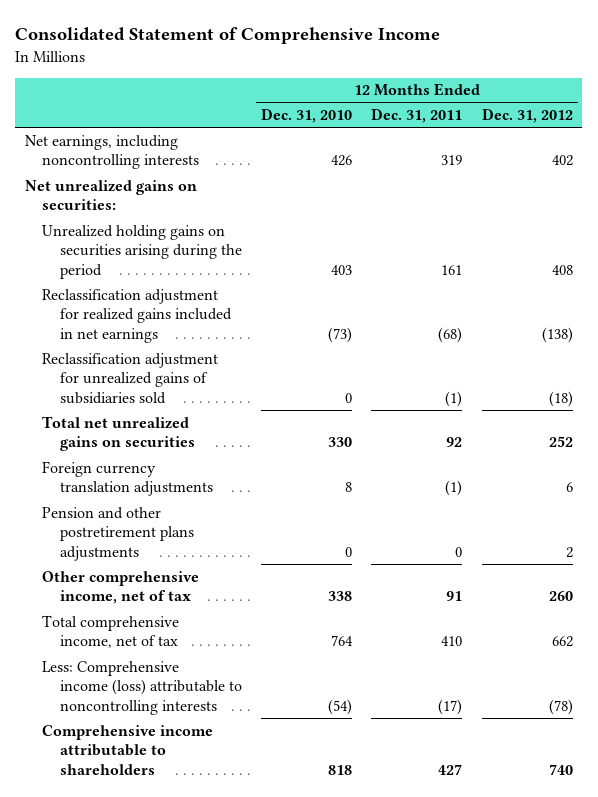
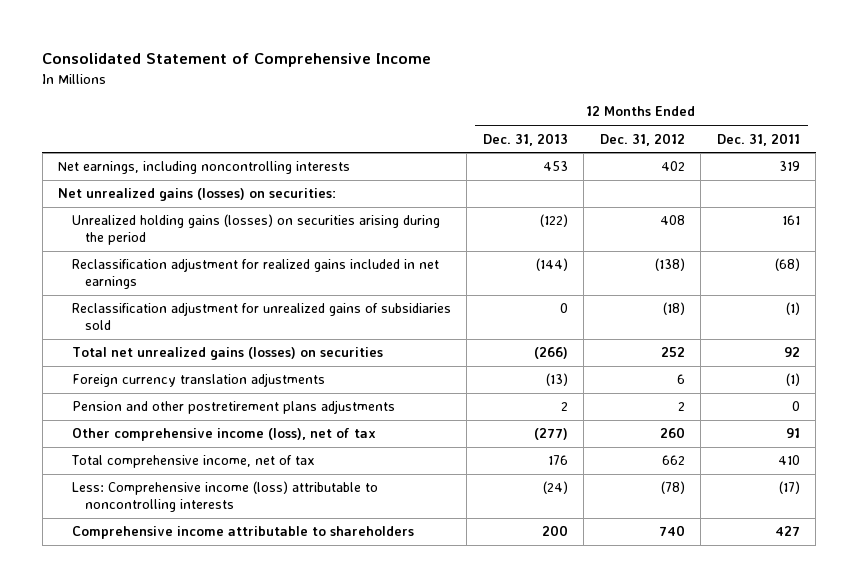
[260,108,352,124] Dec. 31, 2010 -> none
none -> [482,132,568,146] Dec. 31, 2013
[24,179,197,211] Net unrealized gains on securities: -> [58,188,337,202] Net unrealized gains (losses) on securities:
[42,224,242,280] Unrealized holding gains on securities arising during the period -> [71,214,440,245] Unrealized holding gains (losses) on securities arising during the period
[42,415,195,452] Total net unrealized gains on securities -> [71,347,383,361] Total net unrealized gains (losses) on securities
[42,570,200,605] Other comprehensive income, net of tax -> [71,428,376,442] Other comprehensive income (loss), net of tax

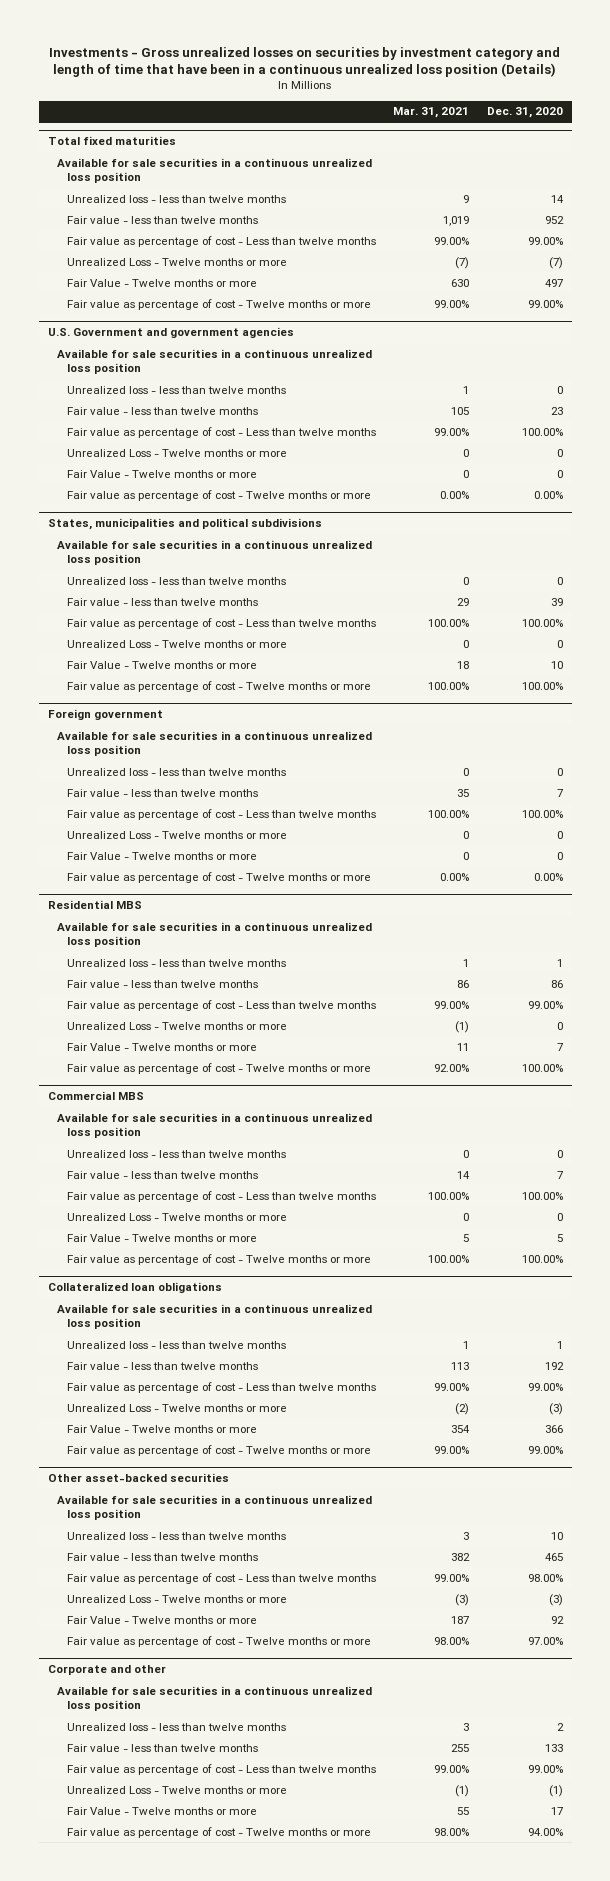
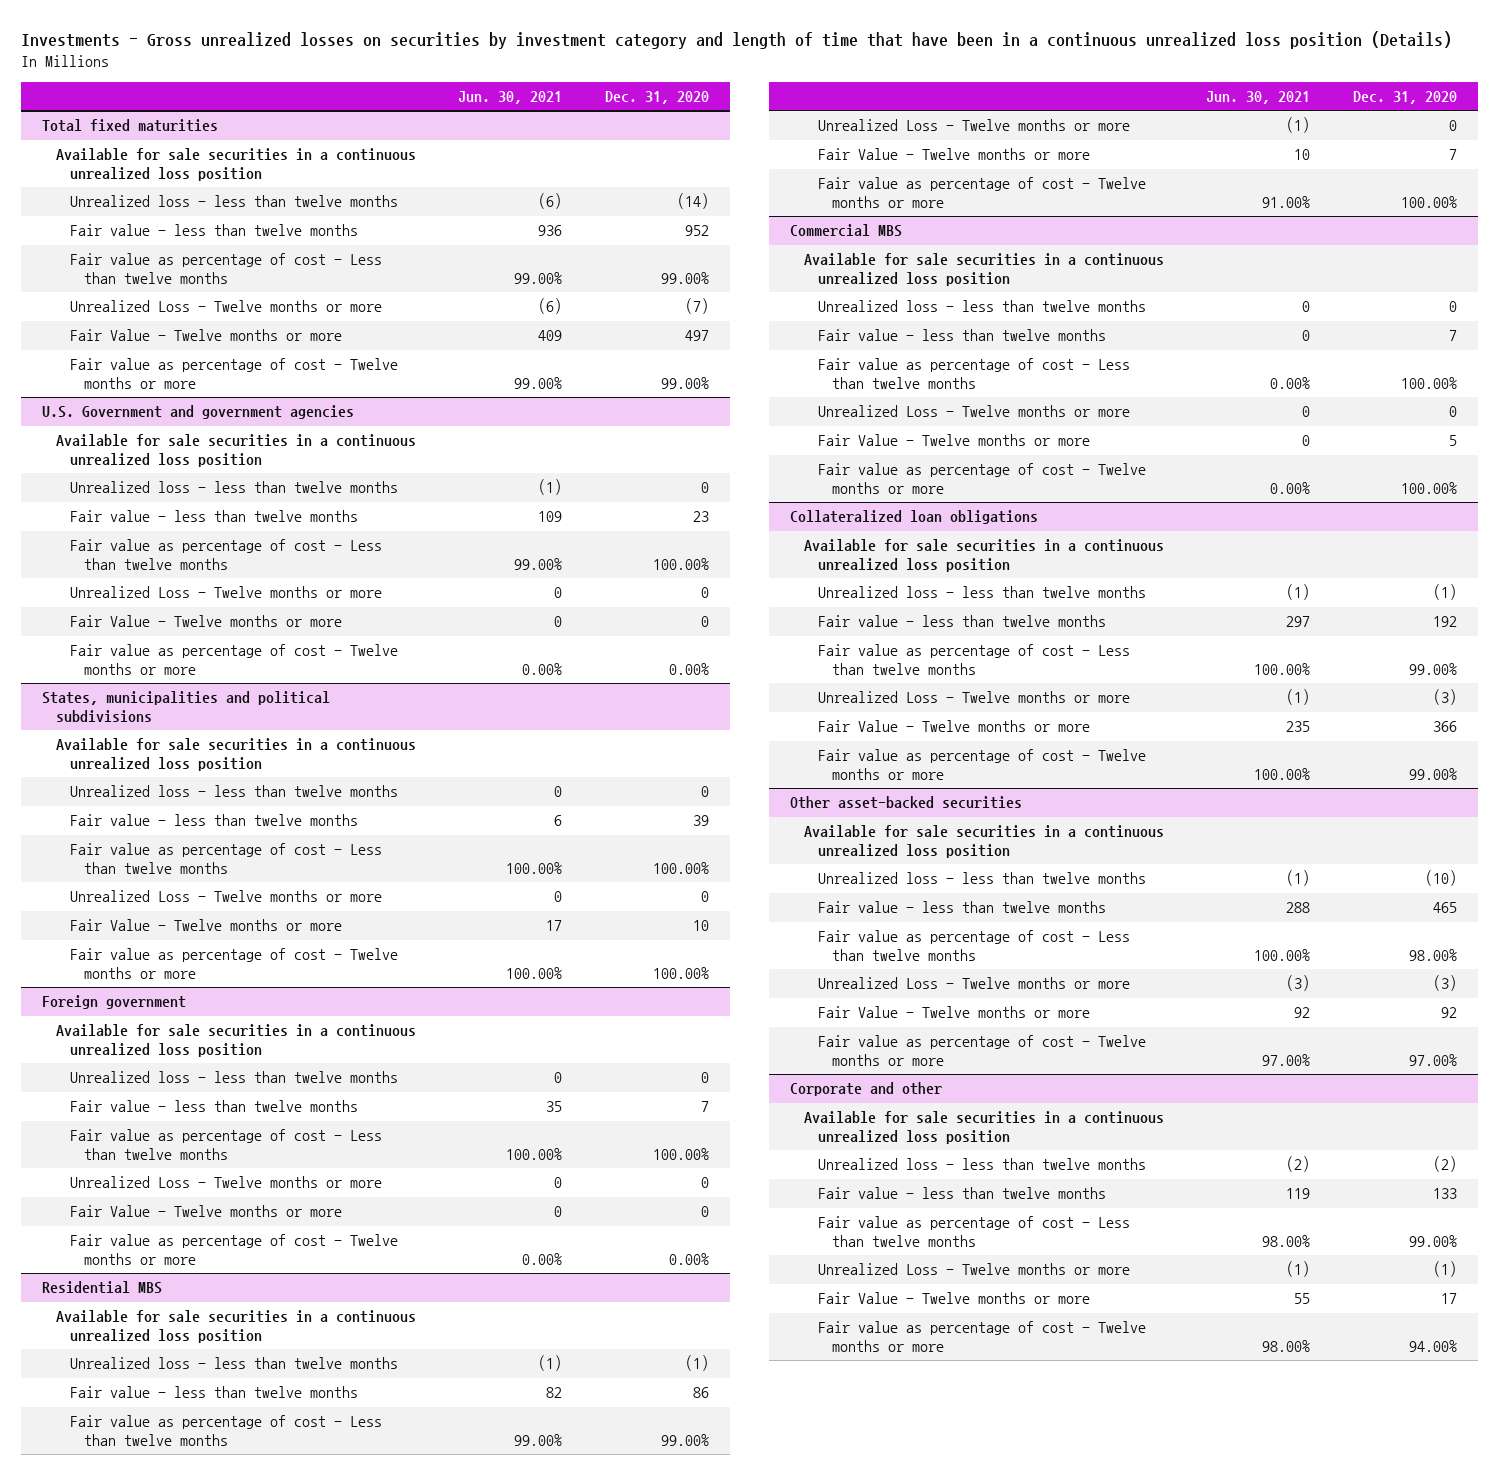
[393,107,470,119] Mar. 31, 2021 -> none
none -> [458,90,563,104] Jun. 30, 2021
[550,194,564,203] 14 -> [676,193,709,210] (14)
[556,958,563,967] 1 -> [684,1355,709,1372] (1)
[556,1340,563,1349] 1 -> [1432,584,1457,601] (1)
[550,1531,563,1540] 10 -> [1424,870,1457,887] (10)
[556,1722,564,1731] 2 -> [1432,1156,1457,1173] (2)

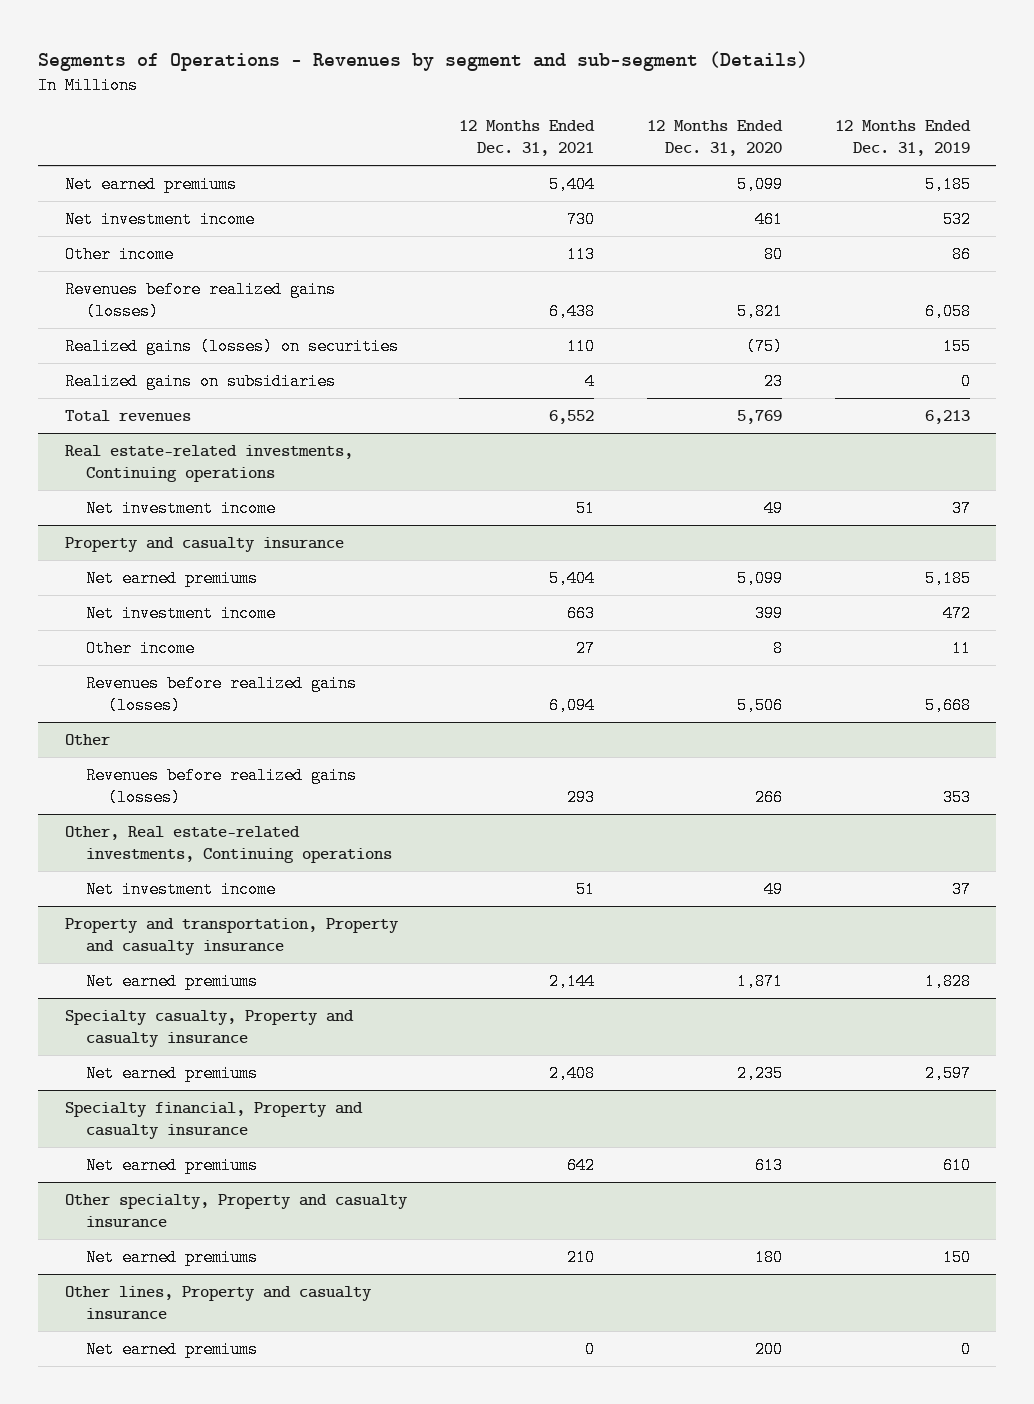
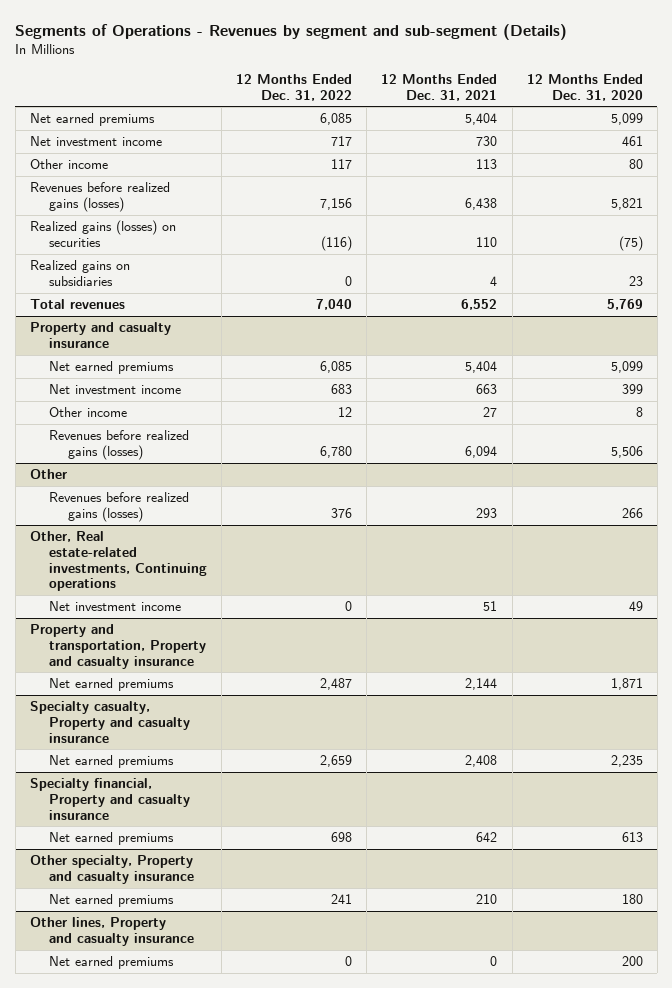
[834,120,971,157] 12 Months Ended Dec. 31, 2019 -> none
none -> [236,74,353,101] 12 Months Ended Dec. 31, 2022
[64,445,353,482] Real estate-related investments, Continuing operations -> none
[86,500,277,518] Net investment income -> none

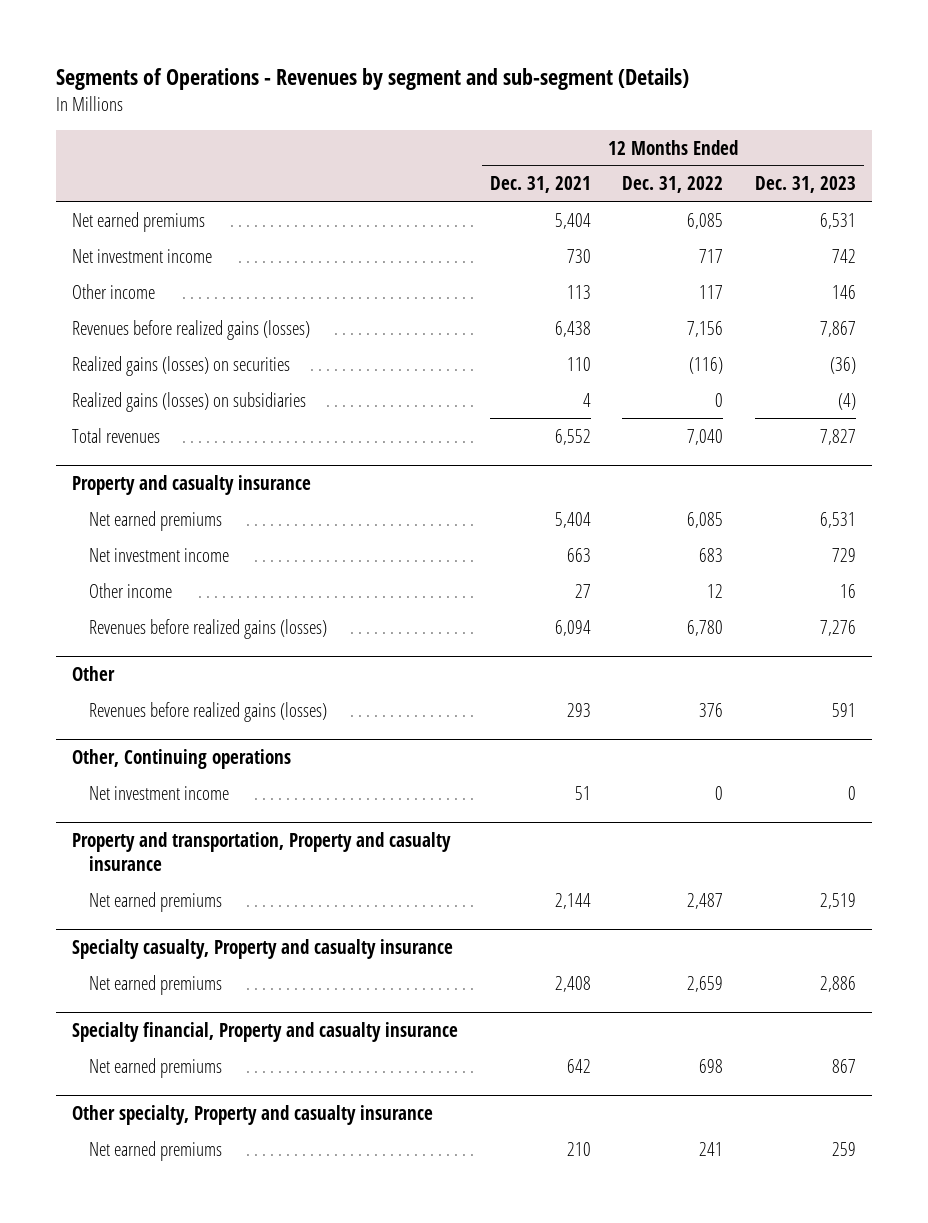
[526,74,643,101] 12 Months Ended Dec. 31, 2020 -> none
none -> [755,176,857,194] Dec. 31, 2023
[29,260,130,286] Realized gains on subsidiaries -> [71,391,306,412] Realized gains (losses) on subsidiaries
[29,531,207,592] Other, Real estate-related investments, Continuing operations -> none
none -> [71,749,291,770] Other, Continuing operations
[29,917,194,946] Other lines, Property and casualty insurance -> none
[48,956,174,970] Net earned premiums -> none

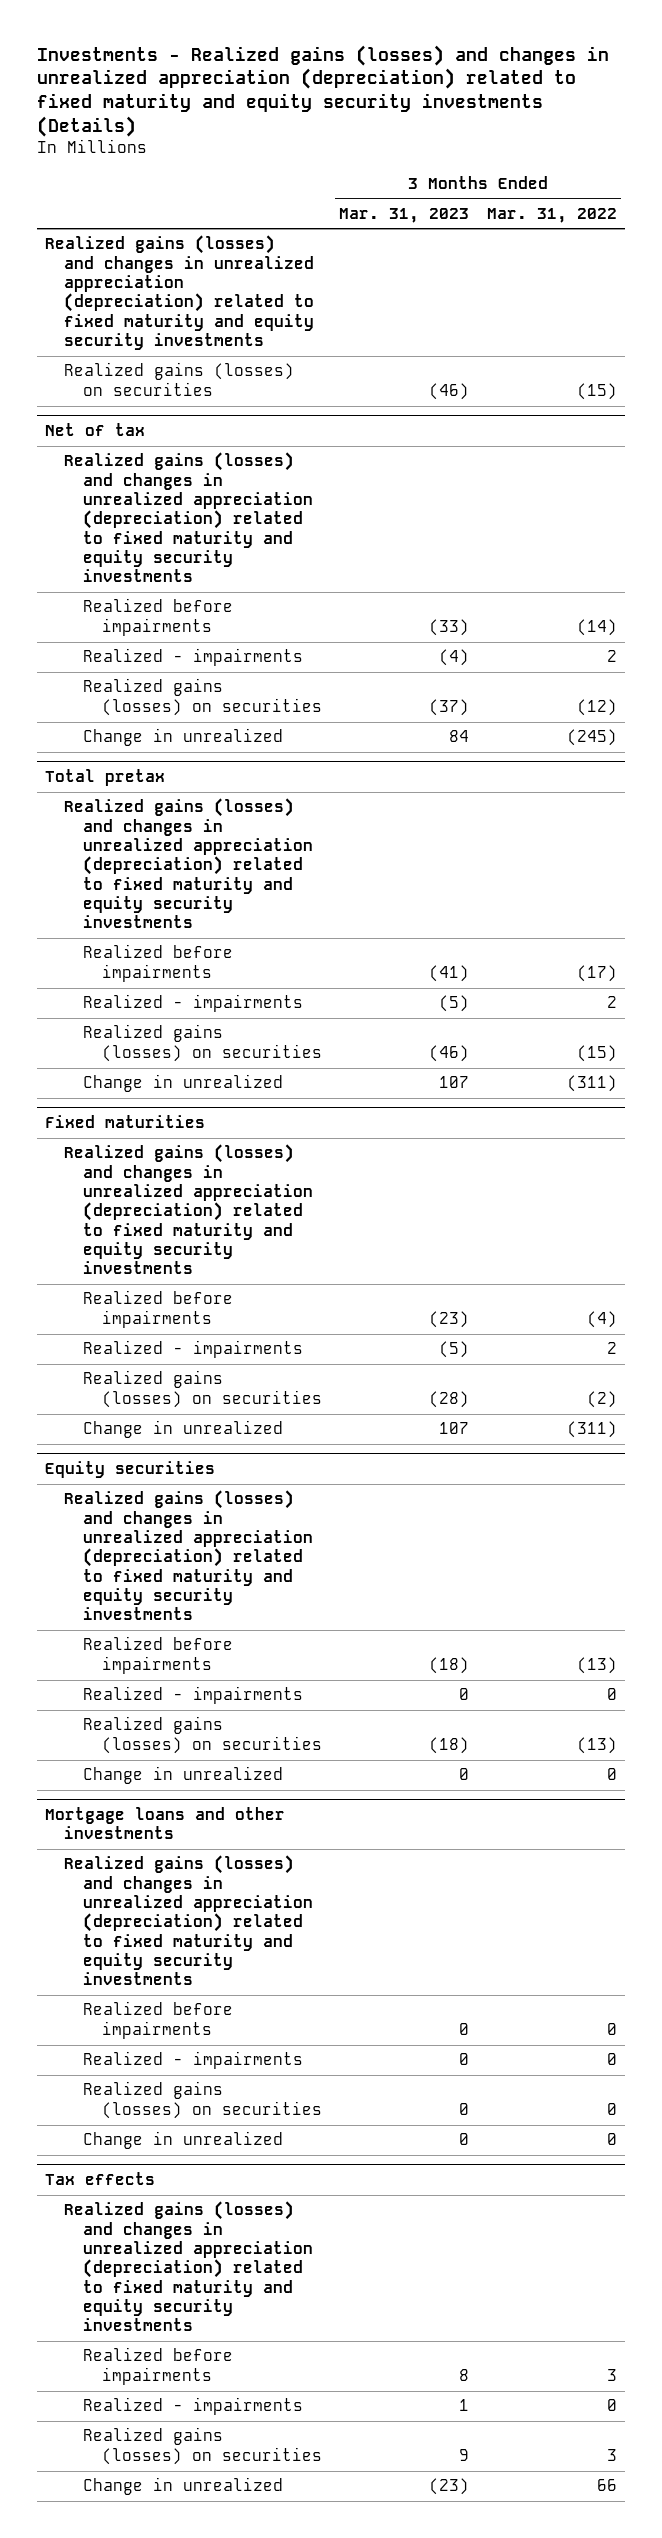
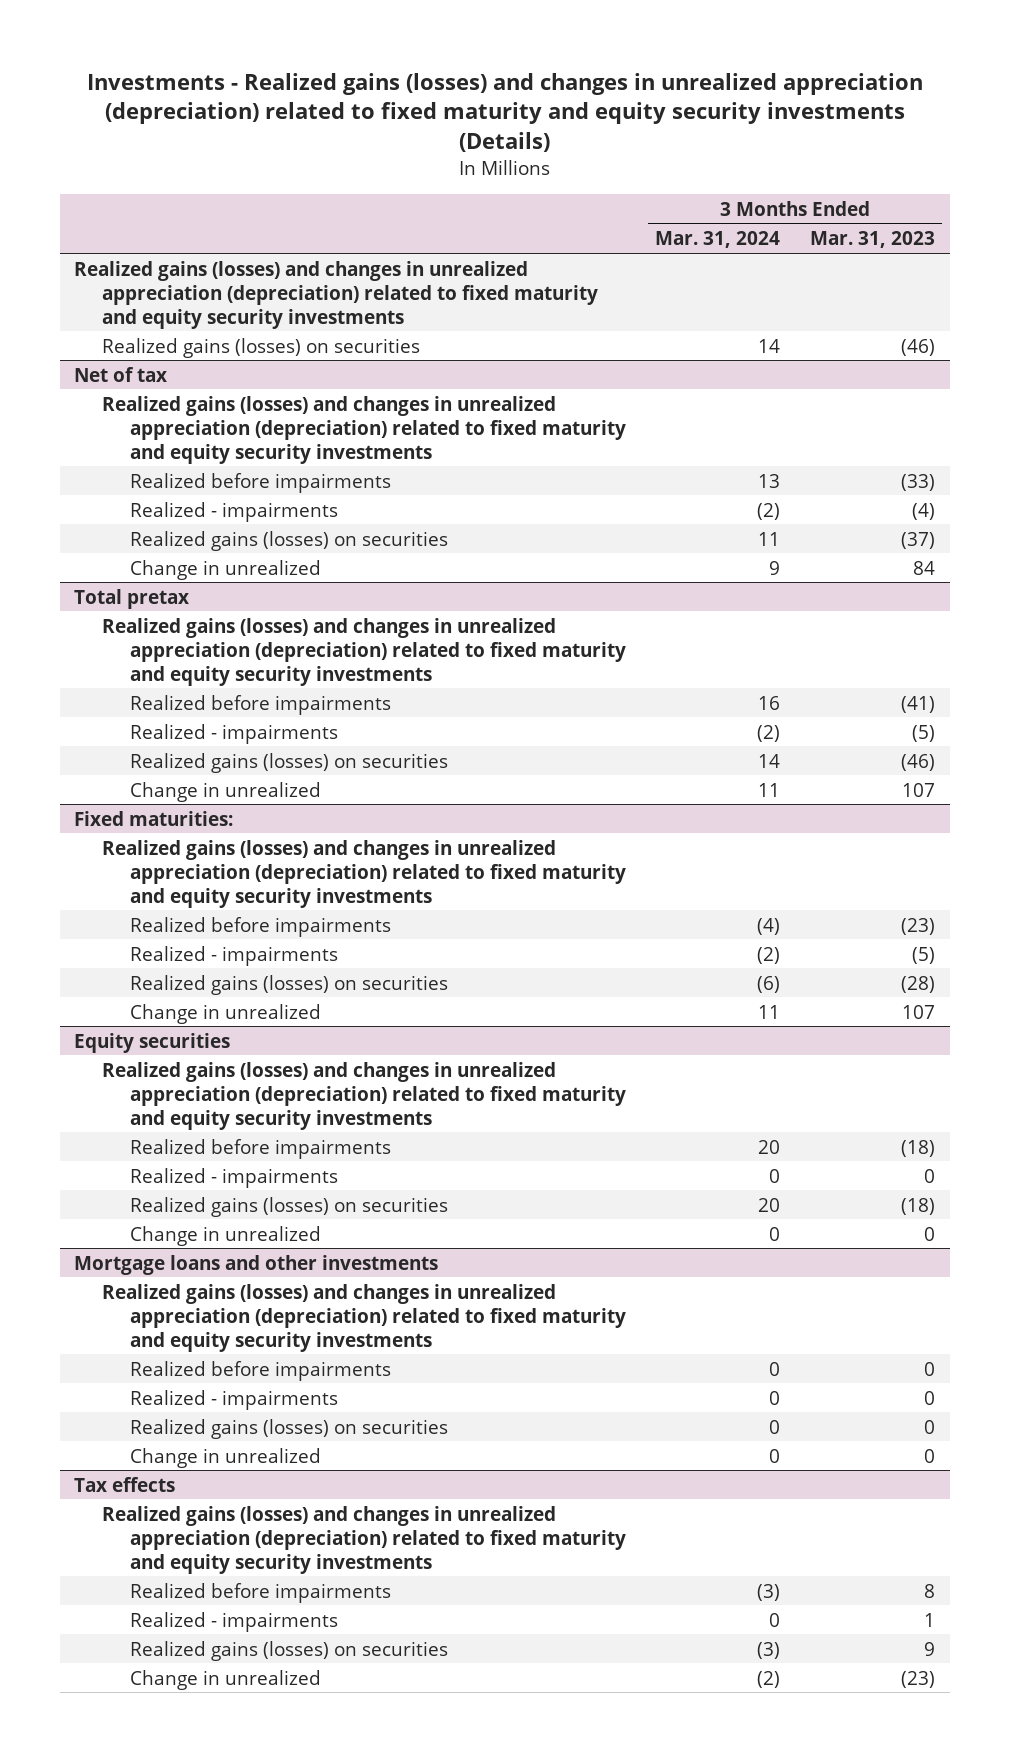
[486,207,617,223] Mar. 31, 2022 -> none
none -> [655,231,781,249] Mar. 31, 2024
[45,1115,206,1129] Fixed maturities -> [74,810,234,826] Fixed maturities:

